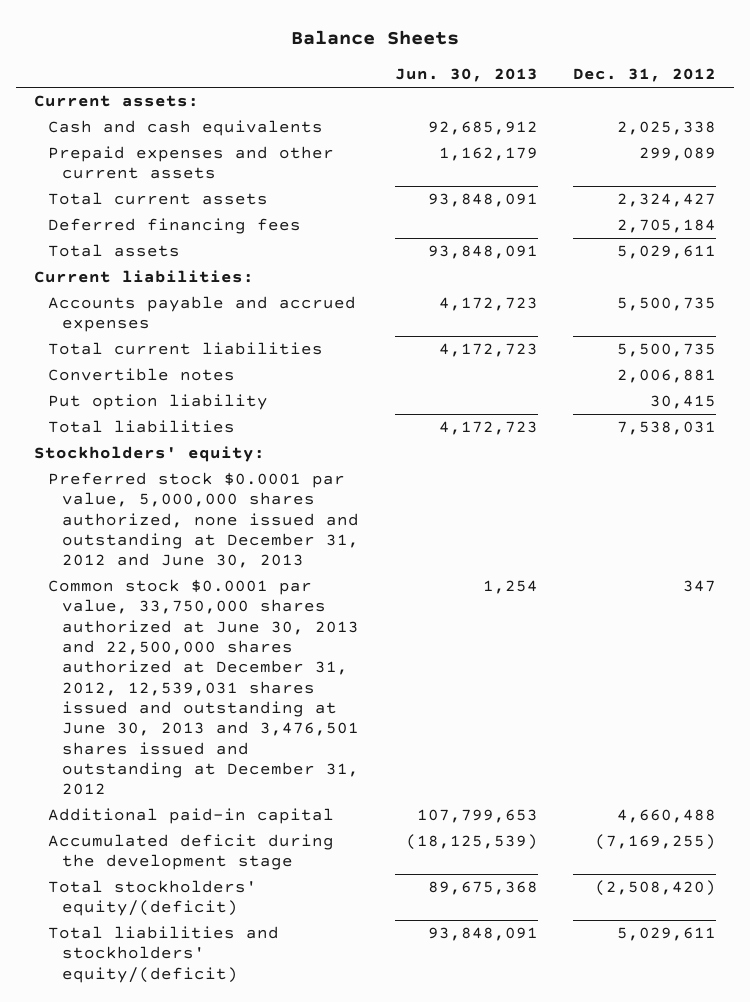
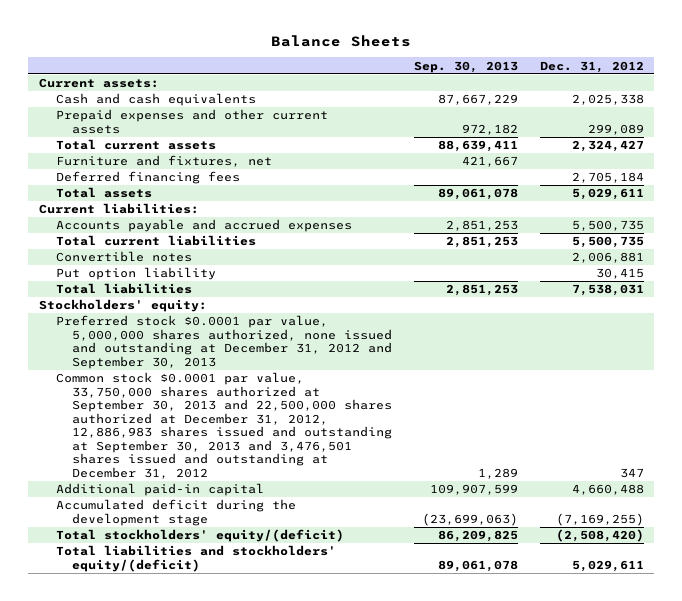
[394,68,538,83] Jun. 30, 2013 -> none
none -> [414,60,519,73] Sep. 30, 2013
none -> [55,155,272,168] Furniture and fixtures, net
[48,472,360,569] Preferred stock $0.0001 par value, 5,000,000 shares authorized, none issued and outstanding at December 31, 2012 and June 30, 2013 -> [55,315,393,369] Preferred stock $0.0001 par value, 5,000,000 shares authorized, none issued and outstanding at December 31, 2012 and September 30, 2013
[48,579,360,796] Common stock $0.0001 par value, 33,750,000 shares authorized at June 30, 2013 and 22,500,000 shares authorized at December 31, 2012, 12,539,031 shares issued and outstanding at June 30, 2013 and 3,476,501 shares issued and outstanding at December 31, 2012 -> [55,372,393,479] Common stock $0.0001 par value, 33,750,000 shares authorized at September 30, 2013 and 22,500,000 shares authorized at December 31, 2012, 12,886,983 shares issued and outstanding at September 30, 2013 and 3,476,501 shares issued and outstanding at December 31, 2012

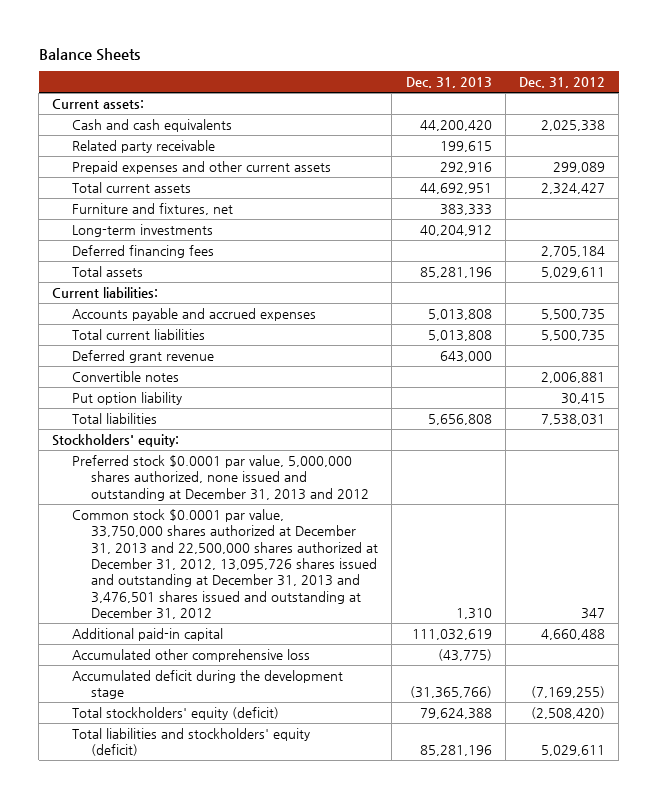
[414,60,519,73] Sep. 30, 2013 -> none
none -> [405,77,492,89] Dec. 31, 2013
none -> [71,140,215,154] Related party receivable
none -> [71,224,213,238] Long-term investments
none -> [71,350,214,364] Deferred grant revenue
[55,315,393,369] Preferred stock $0.0001 par value, 5,000,000 shares authorized, none issued and outstanding at December 31, 2012 and September 30, 2013 -> [71,455,370,501] Preferred stock $0.0001 par value, 5,000,000 shares authorized, none issued and outstanding at December 31, 2013 and 2012
[55,372,393,479] Common stock $0.0001 par value, 33,750,000 shares authorized at September 30, 2013 and 22,500,000 shares authorized at December 31, 2012, 12,886,983 shares issued and outstanding at September 30, 2013 and 3,476,501 shares issued and outstanding at December 31, 2012 -> [71,509,379,620] Common stock $0.0001 par value, 33,750,000 shares authorized at December 31, 2013 and 22,500,000 shares authorized at December 31, 2012, 13,095,726 shares issued and outstanding at December 31, 2013 and 3,476,501 shares issued and outstanding at December 31, 2012
none -> [71,649,310,663] Accumulated other comprehensive loss
[55,529,344,543] Total stockholders' equity/(deficit) -> [71,707,279,721] Total stockholders' equity (deficit)
[55,545,336,572] Total liabilities and stockholders' equity/(deficit) -> [71,728,310,757] Total liabilities and stockholders' equity (deficit)

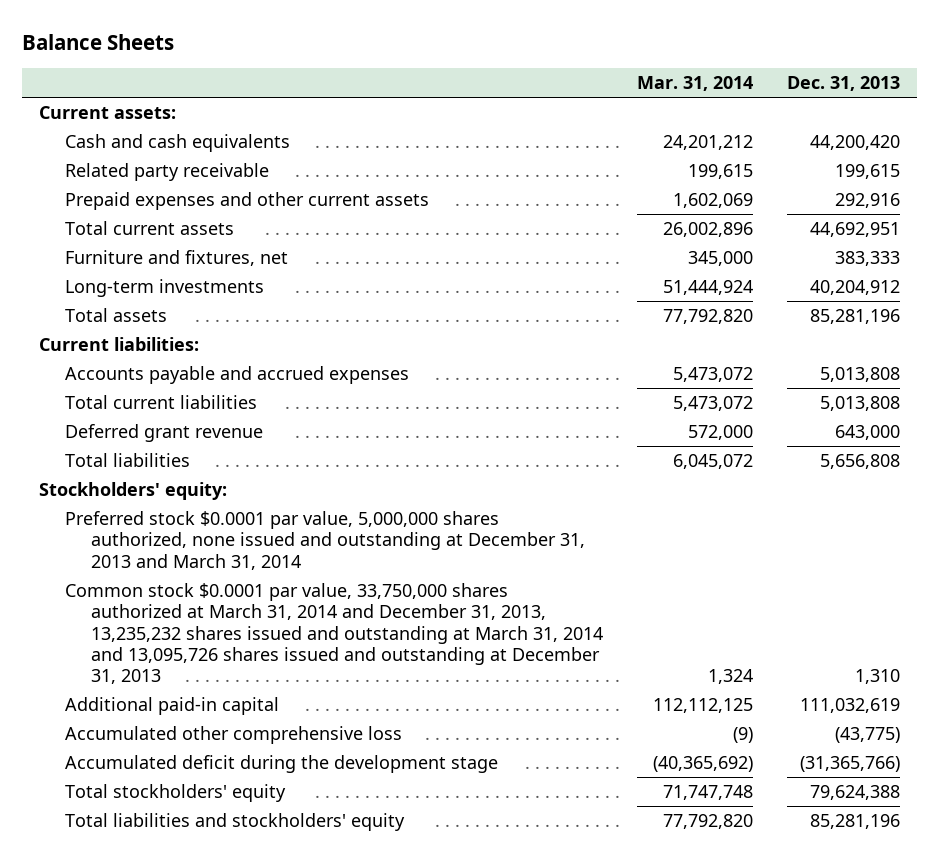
[519,77,606,89] Dec. 31, 2012 -> none
none -> [637,76,754,92] Mar. 31, 2014
[71,245,214,259] Deferred financing fees -> none
[71,371,179,383] Convertible notes -> none
[71,392,182,406] Put option liability -> none
[71,455,370,501] Preferred stock $0.0001 par value, 5,000,000 shares authorized, none issued and outstanding at December 31, 2013 and 2012 -> [65,511,586,570] Preferred stock $0.0001 par value, 5,000,000 shares authorized, none issued and outstanding at December 31, 2013 and March 31, 2014
[71,509,379,620] Common stock $0.0001 par value, 33,750,000 shares authorized at December 31, 2013 and 22,500,000 shares authorized at December 31, 2012, 13,095,726 shares issued and outstanding at December 31, 2013 and 3,476,501 shares issued and outstanding at December 31, 2012 -> [65,583,604,684] Common stock $0.0001 par value, 33,750,000 shares authorized at March 31, 2014 and December 31, 2013, 13,235,232 shares issued and outstanding at March 31, 2014 and 13,095,726 shares issued and outstanding at December 31, 2013
[71,707,279,721] Total stockholders' equity (deficit) -> [65,784,287,803] Total stockholders' equity
[71,728,310,757] Total liabilities and stockholders' equity (deficit) -> [65,813,406,832] Total liabilities and stockholders' equity

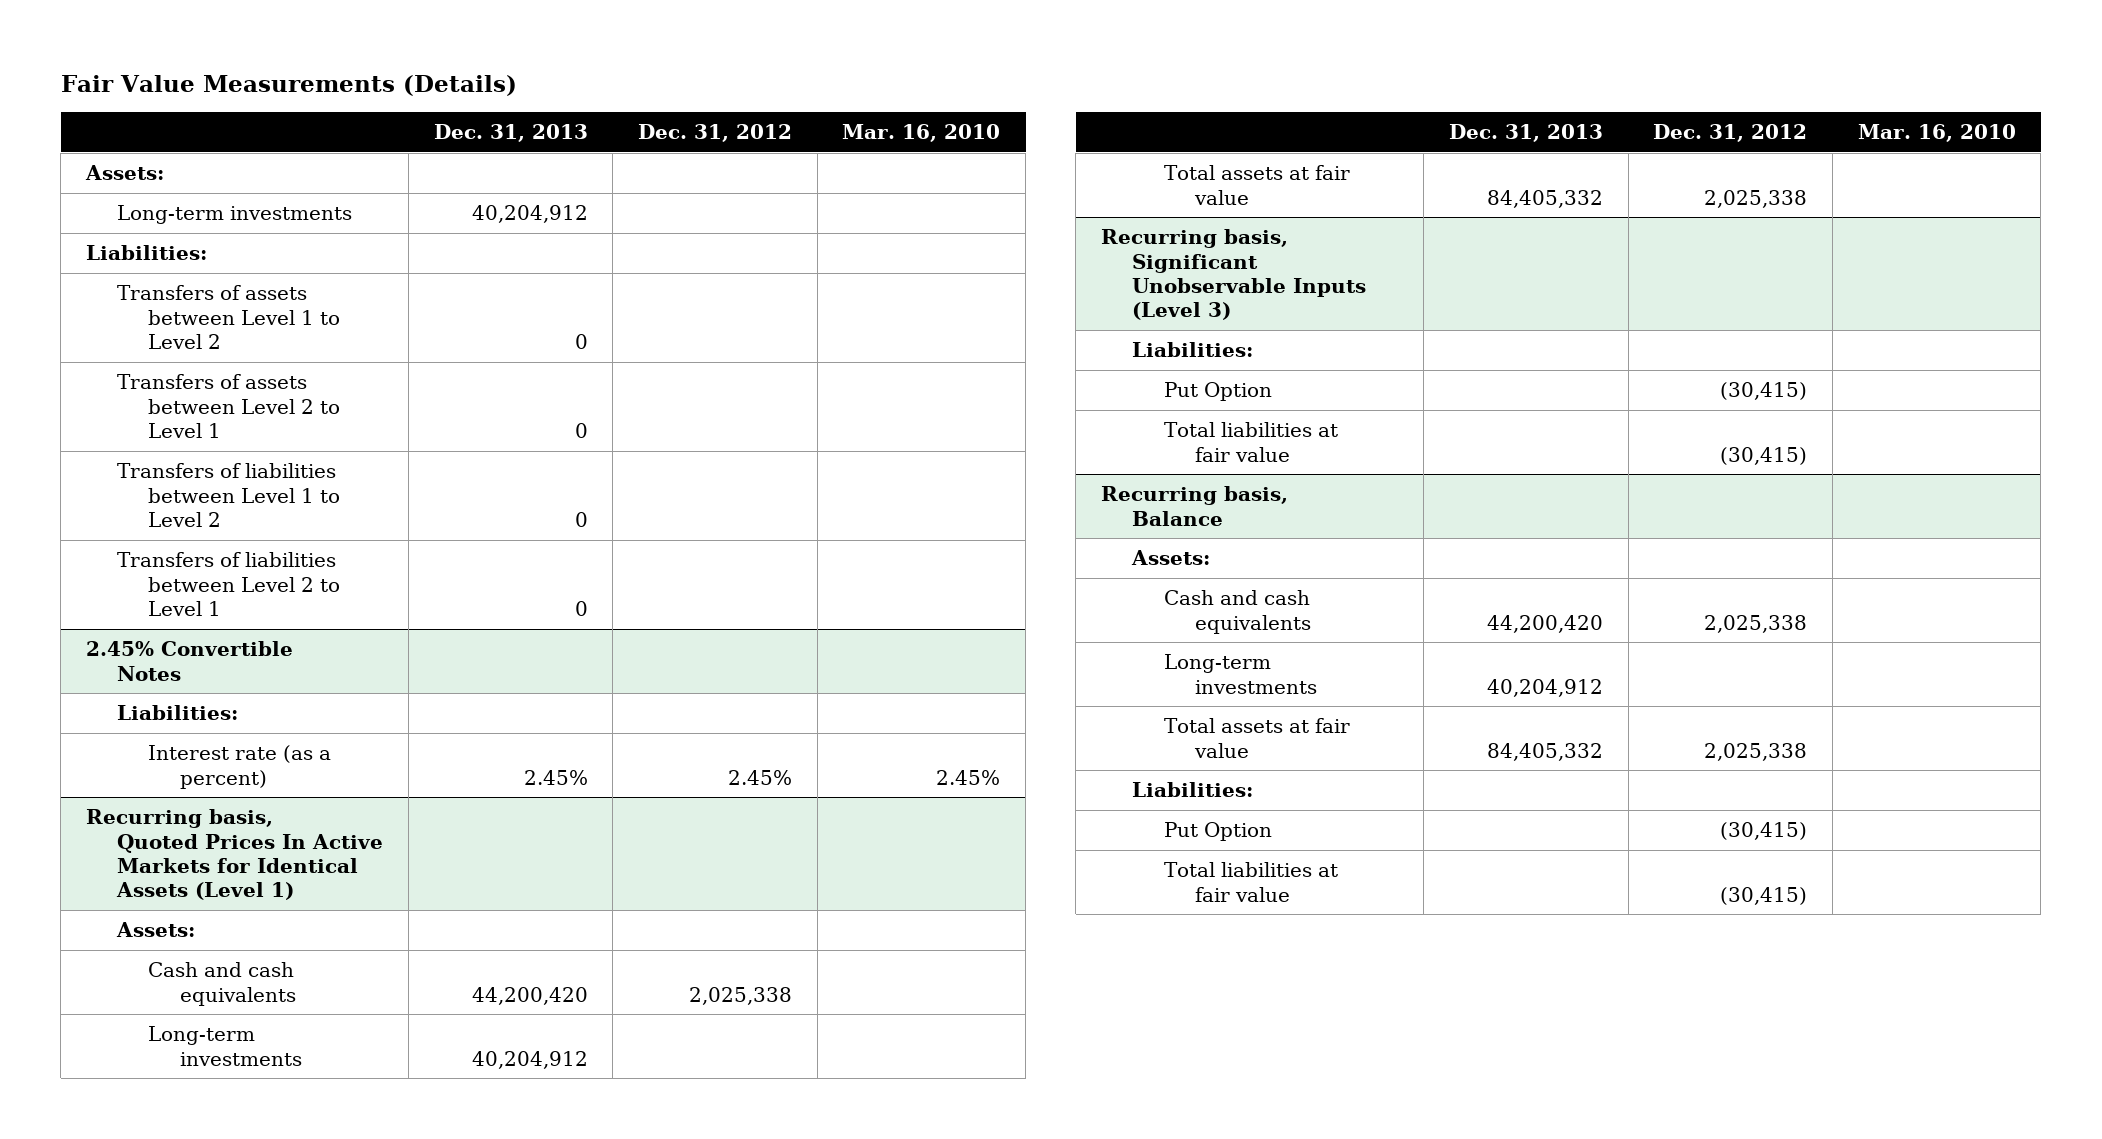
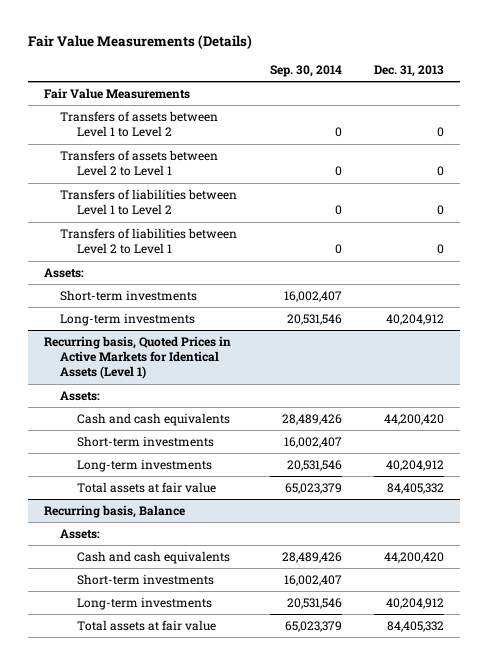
[638,124,793,143] Dec. 31, 2012 -> none
[842,124,1001,143] Mar. 16, 2010 -> none
none -> [269,65,342,78] Sep. 30, 2014
[84,165,164,181] Assets: -> none
[85,245,207,261] Liabilities: -> none
none -> [44,87,191,99] Fair Value Measurements
[85,641,293,681] 2.45% Convertible Notes -> none
[117,705,239,721] Liabilities: -> none
[148,745,332,789] Interest rate (as a percent) -> none
[85,809,384,901] Recurring basis, Quoted Prices In Active Markets for Identical Assets (Level 1) -> none
none -> [60,289,198,301] Short-term investments
[117,205,353,225] Long-term investments -> [60,312,196,326] Long-term investments
none -> [44,335,232,380] Recurring basis, Quoted Prices in Active Markets for Identical Assets (Level 1)
none -> [60,390,101,401] Assets:
none -> [76,435,214,447] Short-term investments
[1101,229,1367,321] Recurring basis, Significant Unobservable Inputs (Level 3) -> none
[1132,342,1254,358] Liabilities: -> none
[1163,382,1272,402] Put Option -> none
[1163,422,1338,462] Total liabilities at fair value -> none
none -> [76,573,214,585] Short-term investments
[1132,782,1254,798] Liabilities: -> none
[1163,822,1272,842] Put Option -> none
[1163,862,1338,902] Total liabilities at fair value -> none

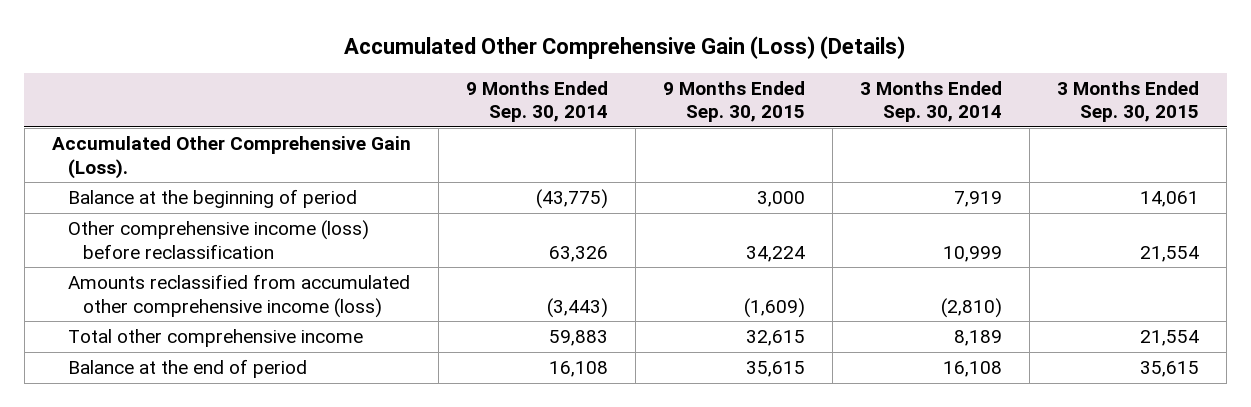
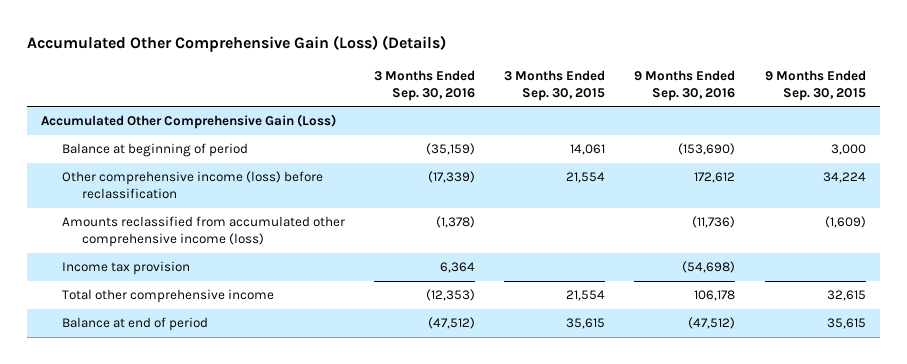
[465,80,608,123] 9 Months Ended Sep. 30, 2014 -> none
[860,80,1003,123] 3 Months Ended Sep. 30, 2014 -> none
none -> [373,69,475,101] 3 Months Ended Sep. 30, 2016
none -> [634,69,736,101] 9 Months Ended Sep. 30, 2016
[51,136,411,179] Accumulated Other Comprehensive Gain (Loss). -> [41,114,337,130] Accumulated Other Comprehensive Gain (Loss)
[67,189,357,209] Balance at the beginning of period -> [61,143,248,158] Balance at beginning of period
none -> [61,261,190,276] Income tax provision
[67,359,307,379] Balance at the end of period -> [61,317,208,332] Balance at end of period

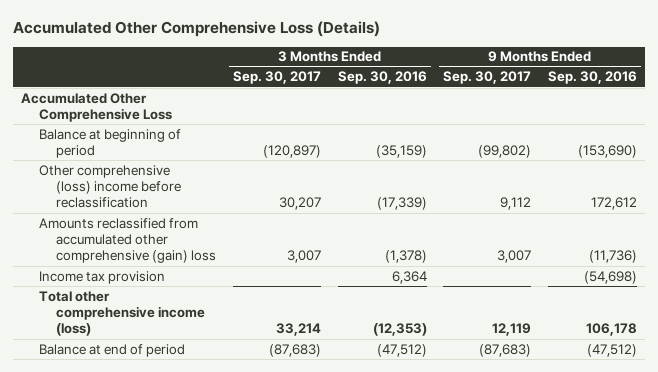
[26,35,446,53] Accumulated Other Comprehensive Gain (Loss) (Details) -> [12,21,380,38] Accumulated Other Comprehensive Loss (Details)
[504,69,606,101] 3 Months Ended Sep. 30, 2015 -> none
[764,69,866,101] 9 Months Ended Sep. 30, 2015 -> none
none -> [232,71,321,85] Sep. 30, 2017
none -> [443,71,532,85] Sep. 30, 2017
[41,114,337,130] Accumulated Other Comprehensive Gain (Loss) -> [20,92,172,123] Accumulated Other Comprehensive Loss
[61,171,323,200] Other comprehensive income (loss) before reclassification -> [38,164,182,209] Other comprehensive (loss) income before reclassification
[61,216,345,248] Amounts reclassified from accumulated other comprehensive income (loss) -> [38,217,217,264] Amounts reclassified from accumulated other comprehensive (gain) loss
[61,289,274,304] Total other comprehensive income -> [38,290,206,337] Total other comprehensive income (loss)

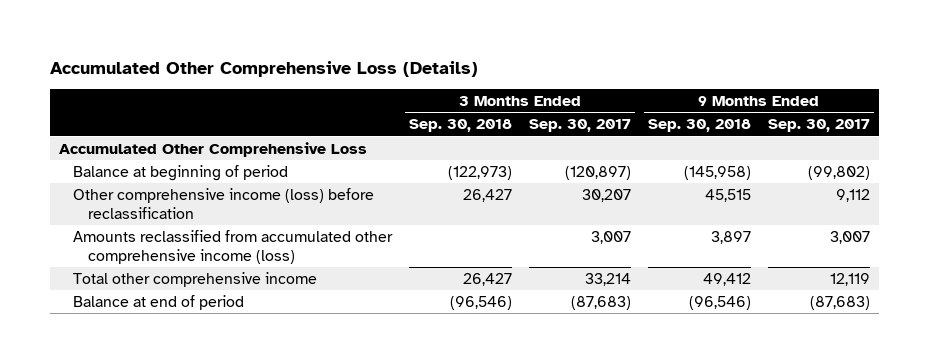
[337,71,427,85] Sep. 30, 2016 -> none
[547,71,637,85] Sep. 30, 2016 -> none
none -> [409,119,513,133] Sep. 30, 2018
none -> [648,119,752,133] Sep. 30, 2018
[38,270,165,284] Income tax provision -> none
[38,164,182,209] Other comprehensive (loss) income before reclassification -> [73,187,375,219] Other comprehensive income (loss) before reclassification
[38,217,217,264] Amounts reclassified from accumulated other comprehensive (gain) loss -> [73,229,394,264] Amounts reclassified from accumulated other comprehensive income (loss)
[38,290,206,337] Total other comprehensive income (loss) -> [73,271,318,287] Total other comprehensive income

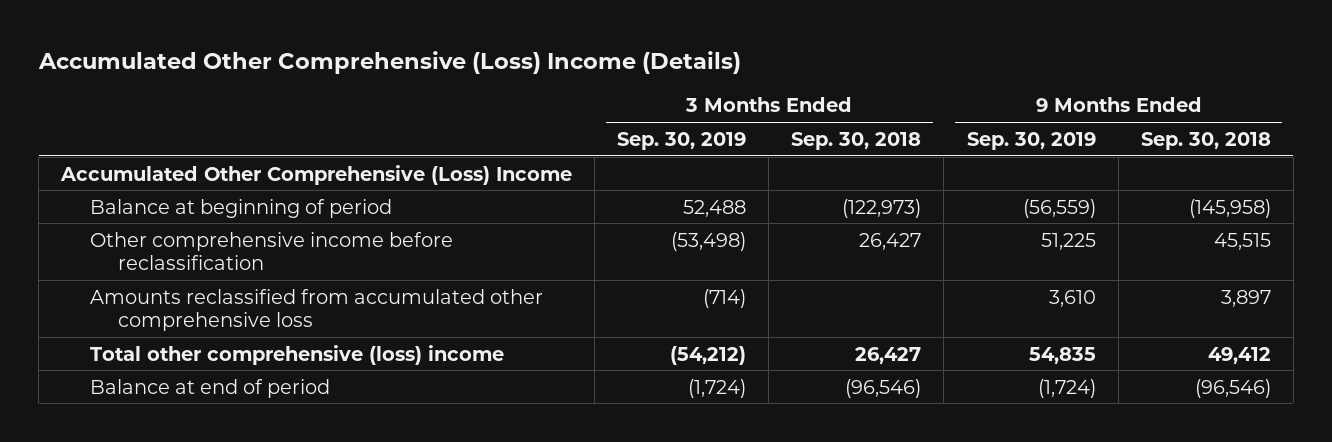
[50,60,479,77] Accumulated Other Comprehensive Loss (Details) -> [37,51,741,75] Accumulated Other Comprehensive (Loss) Income (Details)
[529,119,632,133] Sep. 30, 2017 -> none
[768,119,871,133] Sep. 30, 2017 -> none
none -> [617,131,747,150] Sep. 30, 2019
none -> [966,131,1096,150] Sep. 30, 2019
[58,141,367,157] Accumulated Other Comprehensive Loss -> [60,164,573,185] Accumulated Other Comprehensive (Loss) Income
[73,187,375,219] Other comprehensive income (loss) before reclassification -> [89,231,453,271] Other comprehensive income before reclassification
[73,229,394,264] Amounts reclassified from accumulated other comprehensive income (loss) -> [89,288,543,332] Amounts reclassified from accumulated other comprehensive loss
[73,271,318,287] Total other comprehensive income -> [89,344,504,365] Total other comprehensive (loss) income

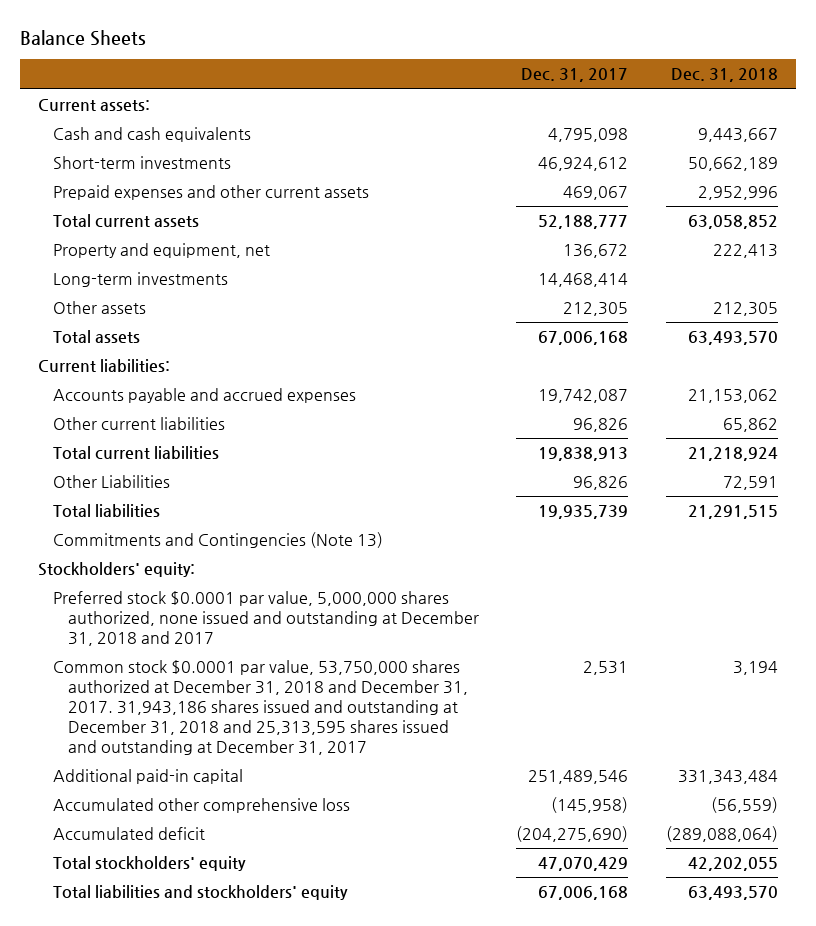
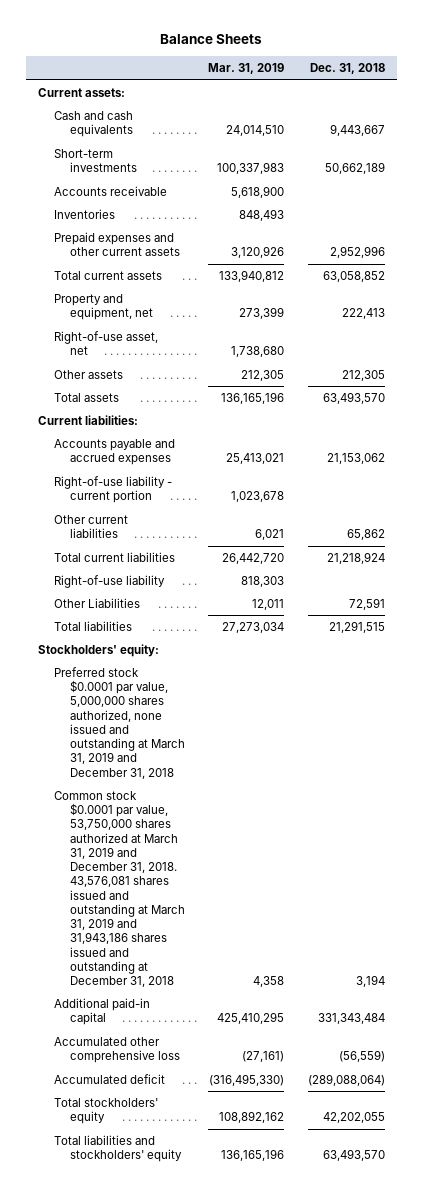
[521,68,629,83] Dec. 31, 2017 -> none
none -> [208,63,285,75] Mar. 31, 2019
none -> [53,186,167,197] Accounts receivable
none -> [53,209,115,220] Inventories
[53,272,229,288] Long-term investments -> none
none -> [53,331,158,356] Right-of-use asset, net
none -> [53,476,172,504] Right-of-use liability - current portion
none -> [53,575,165,589] Right-of-use liability
[53,532,384,549] Commitments and Contingencies (Note 13) -> none
[53,591,480,647] Preferred stock $0.0001 par value, 5,000,000 shares authorized, none issued and outstanding at December 31, 2018 and 2017 -> [53,667,185,779] Preferred stock $0.0001 par value, 5,000,000 shares authorized, none issued and outstanding at March 31, 2019 and December 31, 2018
[53,660,469,756] Common stock $0.0001 par value, 53,750,000 shares authorized at December 31, 2018 and December 31, 2017. 31,943,186 shares issued and outstanding at December 31, 2018 and 25,313,595 shares issued and outstanding at December 31, 2017 -> [53,791,185,987] Common stock $0.0001 par value, 53,750,000 shares authorized at March 31, 2019 and December 31, 2018. 43,576,081 shares issued and outstanding at March 31, 2019 and 31,943,186 shares issued and outstanding at December 31, 2018

